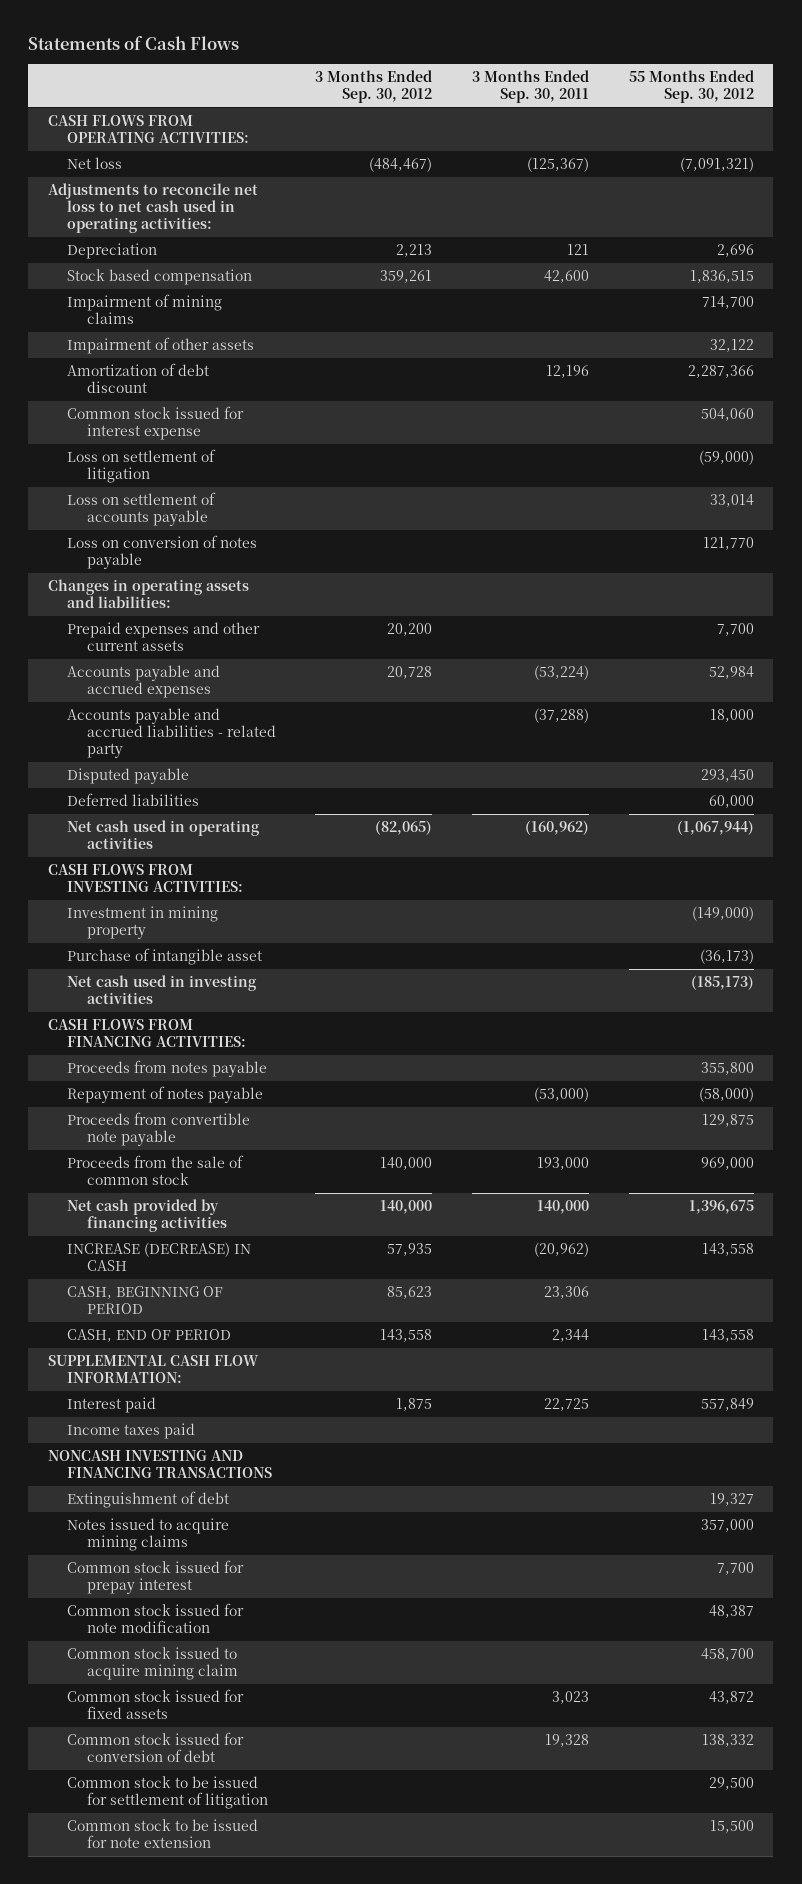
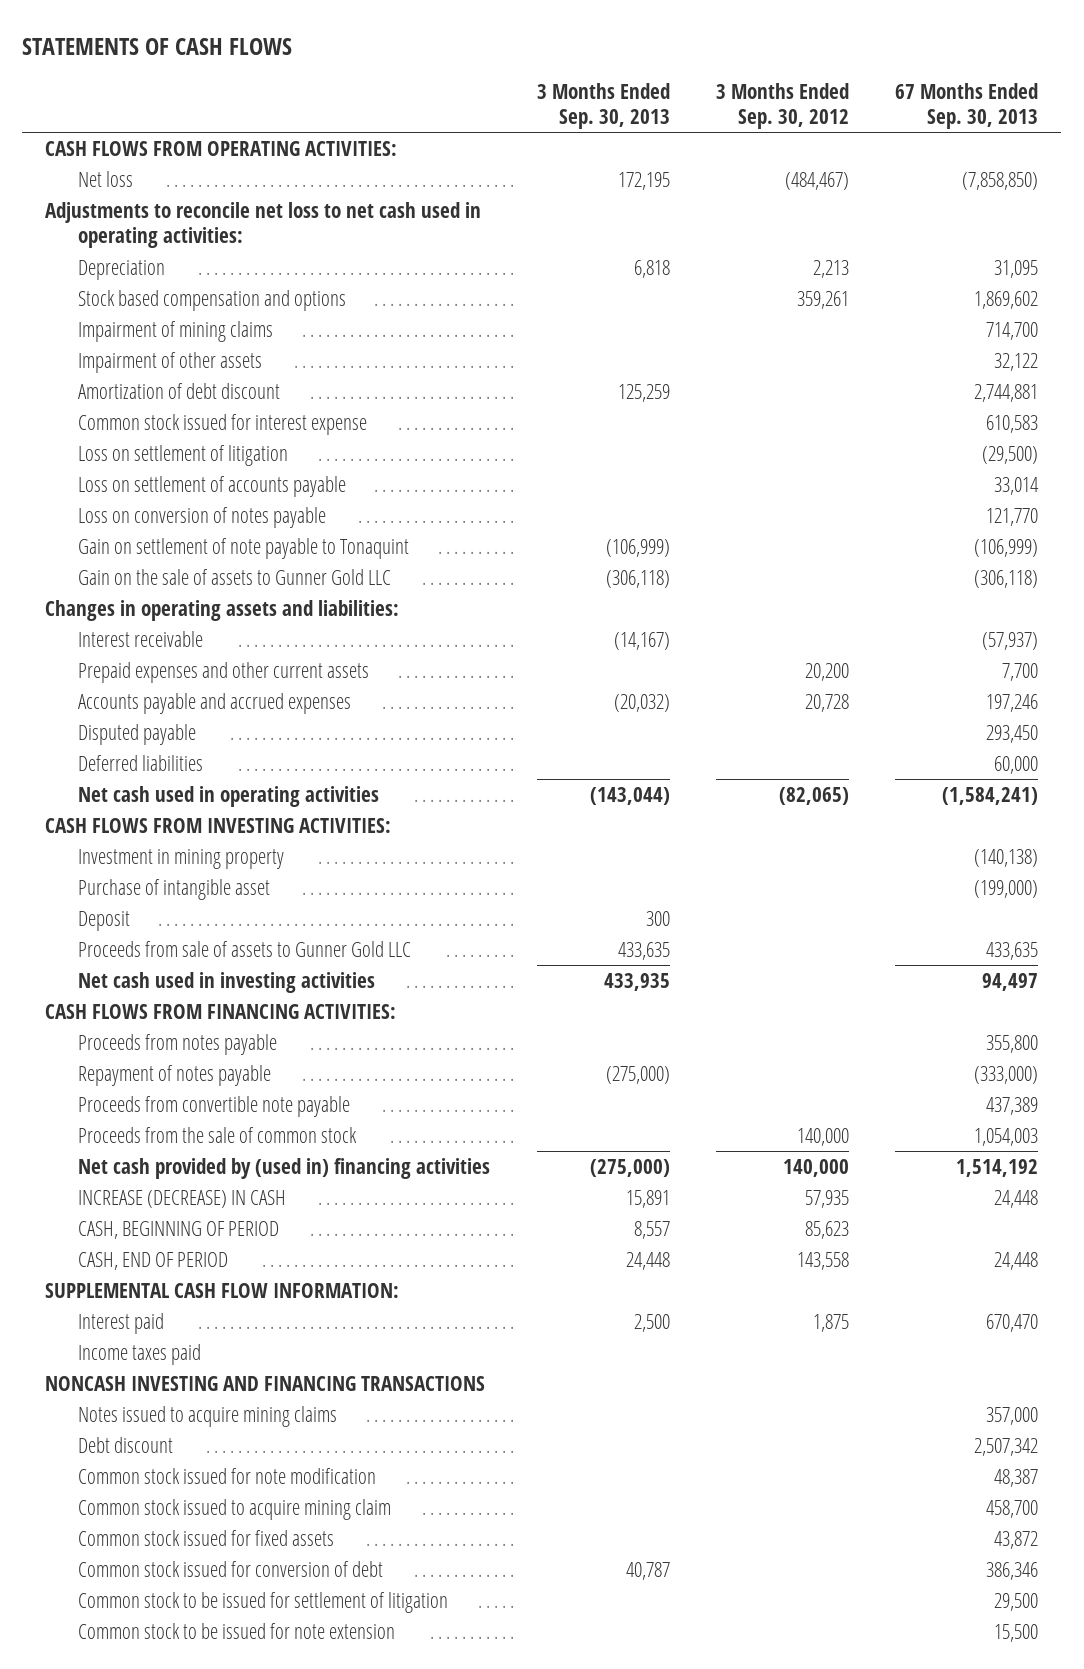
[28,36,240,51] Statements of Cash Flows -> [22,37,293,55] STATEMENTS OF CASH FLOWS
[471,70,589,104] 3 Months Ended Sep. 30, 2011 -> none
[628,70,754,104] 55 Months Ended Sep. 30, 2012 -> none
none -> [536,82,670,130] 3 Months Ended Sep. 30, 2013
none -> [895,82,1039,130] 67 Months Ended Sep. 30, 2013
[67,269,253,286] Stock based compensation -> [78,290,347,312] Stock based compensation and options
none -> [78,538,410,560] Gain on settlement of note payable to Tonaquint
none -> [78,569,392,586] Gain on the sale of assets to Gunner Gold LLC
none -> [78,631,204,648] Interest receivable
[67,708,276,758] Accounts payable and accrued liabilities - related party -> none
none -> [78,911,131,932] Deposit
none -> [78,941,412,958] Proceeds from sale of assets to Gunner Gold LLC
[67,1199,227,1232] Net cash provided by financing activities -> [78,1158,491,1180] Net cash provided by (used in) financing activities
[67,1491,230,1509] Extinguishment of debt -> none
[67,1560,245,1594] Common stock issued for prepay interest -> none
none -> [78,1437,174,1454] Debt discount

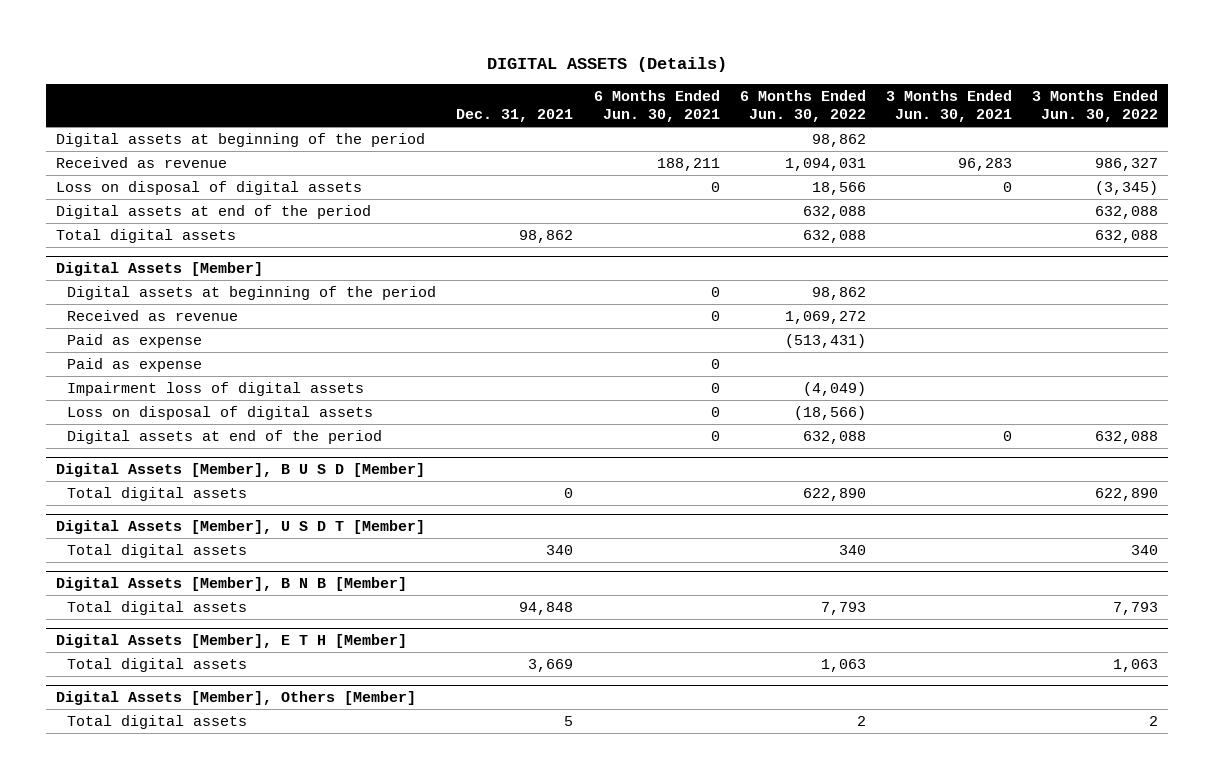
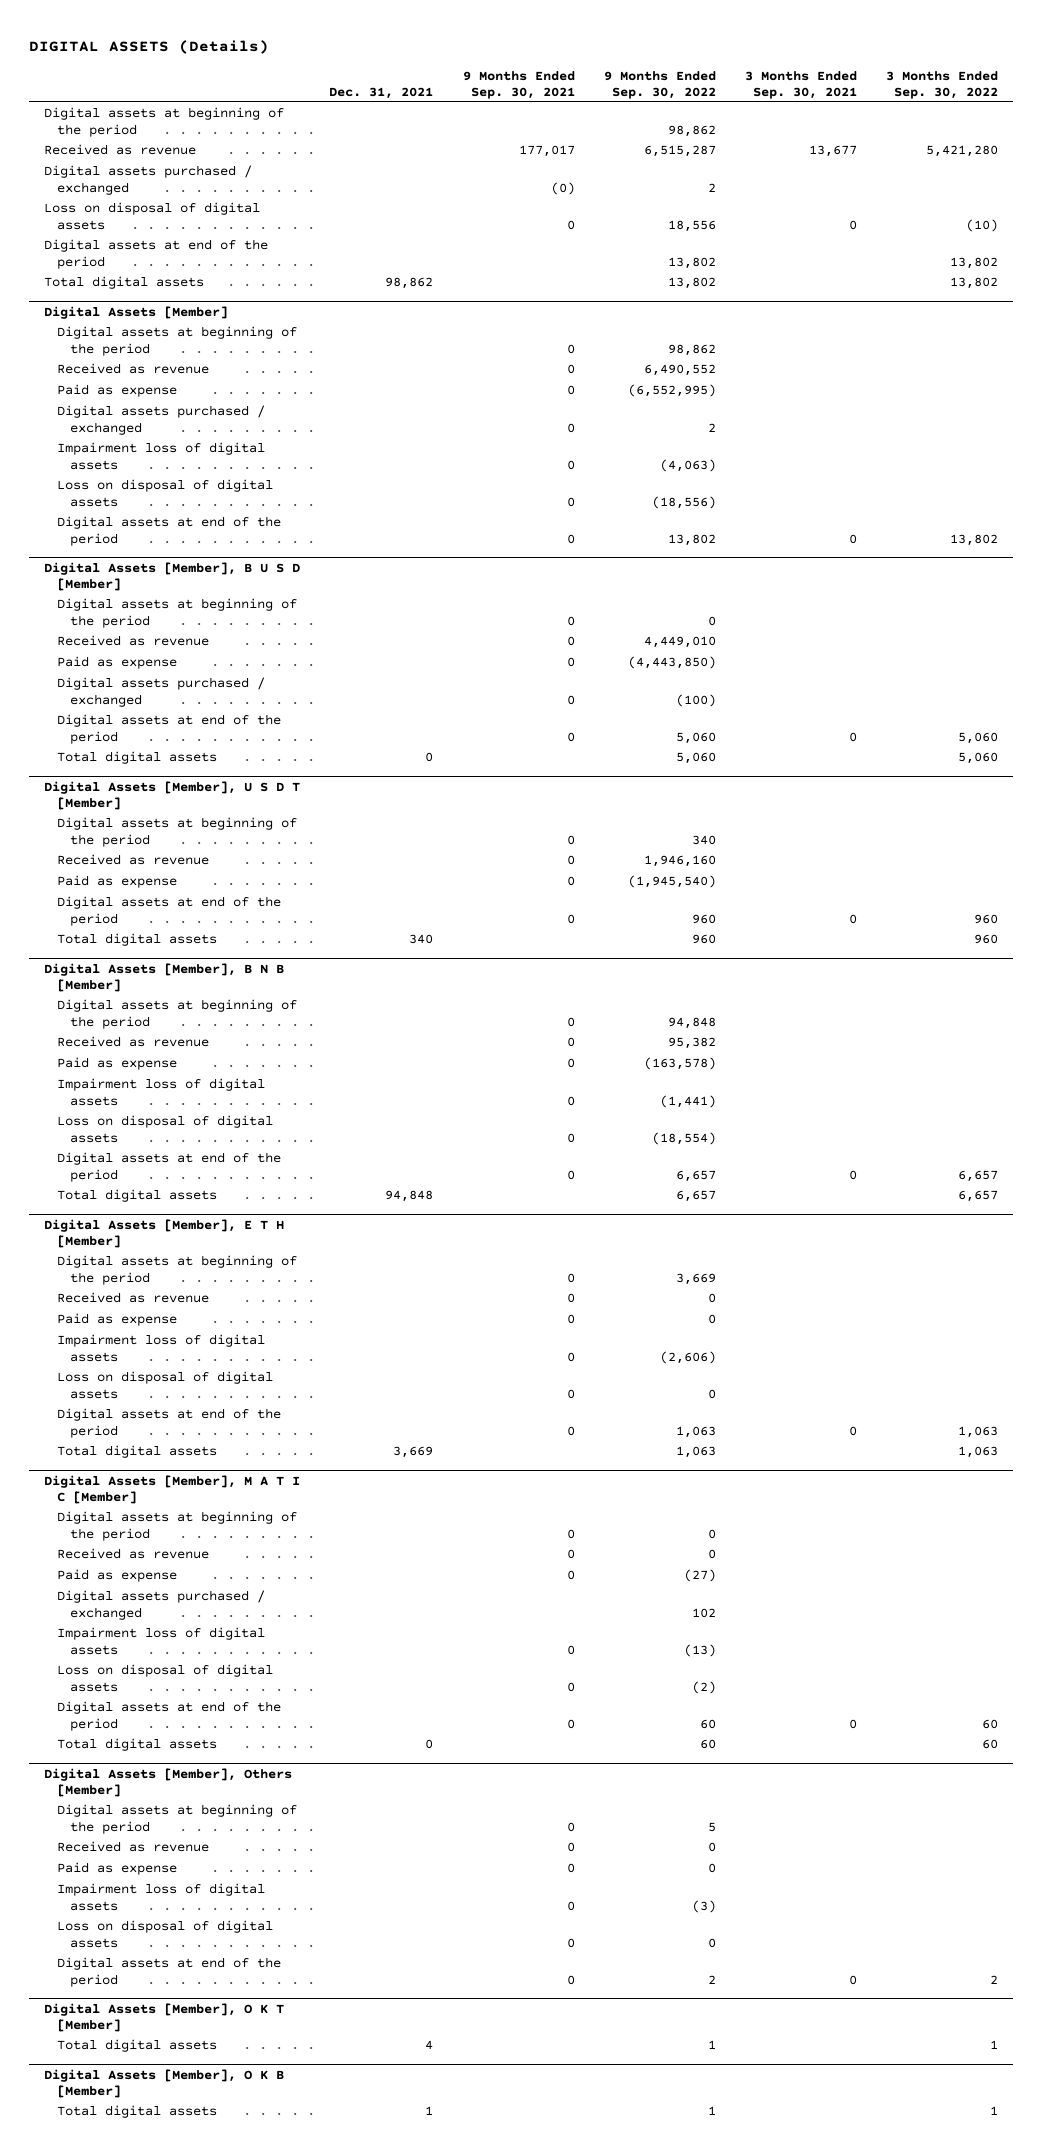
[593,89,720,123] 6 Months Ended Jun. 30, 2021 -> none
[739,89,866,123] 6 Months Ended Jun. 30, 2022 -> none
[885,89,1012,123] 3 Months Ended Jun. 30, 2021 -> none
[1031,89,1158,123] 3 Months Ended Jun. 30, 2022 -> none
none -> [462,70,575,99] 9 Months Ended Sep. 30, 2021
none -> [603,70,716,99] 9 Months Ended Sep. 30, 2022
none -> [745,70,858,99] 3 Months Ended Sep. 30, 2021
none -> [886,70,999,99] 3 Months Ended Sep. 30, 2022
none -> [44,165,253,195] Digital assets purchased / exchanged
[67,357,203,372] Paid as expense -> none
none -> [57,405,266,435] Digital assets purchased / exchanged
none -> [57,598,298,628] Digital assets at beginning of the period
none -> [57,635,210,647] Received as revenue
none -> [57,656,178,670] Paid as expense
none -> [57,677,266,707] Digital assets purchased / exchanged
none -> [57,714,282,744] Digital assets at end of the period
none -> [57,817,298,847] Digital assets at beginning of the period
none -> [57,854,210,866] Received as revenue
none -> [57,875,178,889] Paid as expense
none -> [57,896,282,926] Digital assets at end of the period
none -> [57,999,298,1029] Digital assets at beginning of the period
none -> [57,1036,210,1048] Received as revenue
none -> [57,1057,178,1071] Paid as expense
none -> [57,1078,266,1106] Impairment loss of digital assets
none -> [57,1115,274,1143] Loss on disposal of digital assets
none -> [57,1152,282,1182] Digital assets at end of the period
none -> [57,1255,298,1285] Digital assets at beginning of the period
none -> [57,1292,210,1304] Received as revenue
none -> [57,1313,178,1327] Paid as expense
none -> [57,1334,266,1362] Impairment loss of digital assets
none -> [57,1371,274,1399] Loss on disposal of digital assets
none -> [57,1408,282,1438] Digital assets at end of the period
none -> [44,1474,301,1504] Digital Assets [Member], M A T I C [Member]
none -> [57,1511,298,1541] Digital assets at beginning of the period
none -> [57,1548,210,1560] Received as revenue
none -> [57,1569,178,1583] Paid as expense
none -> [57,1590,266,1620] Digital assets purchased / exchanged
none -> [57,1627,266,1655] Impairment loss of digital assets
none -> [57,1664,274,1692] Loss on disposal of digital assets
none -> [57,1701,282,1731] Digital assets at end of the period
none -> [57,1738,218,1752] Total digital assets
[67,714,248,729] Total digital assets -> none
none -> [57,1804,298,1834] Digital assets at beginning of the period
none -> [57,1841,210,1853] Received as revenue
none -> [57,1862,178,1876] Paid as expense
none -> [57,1883,266,1911] Impairment loss of digital assets
none -> [57,1920,274,1948] Loss on disposal of digital assets
none -> [57,1957,282,1987] Digital assets at end of the period
none -> [44,2002,285,2032] Digital Assets [Member], O K T [Member]
none -> [57,2039,218,2053] Total digital assets
none -> [44,2068,285,2098] Digital Assets [Member], O K B [Member]
none -> [57,2105,218,2119] Total digital assets

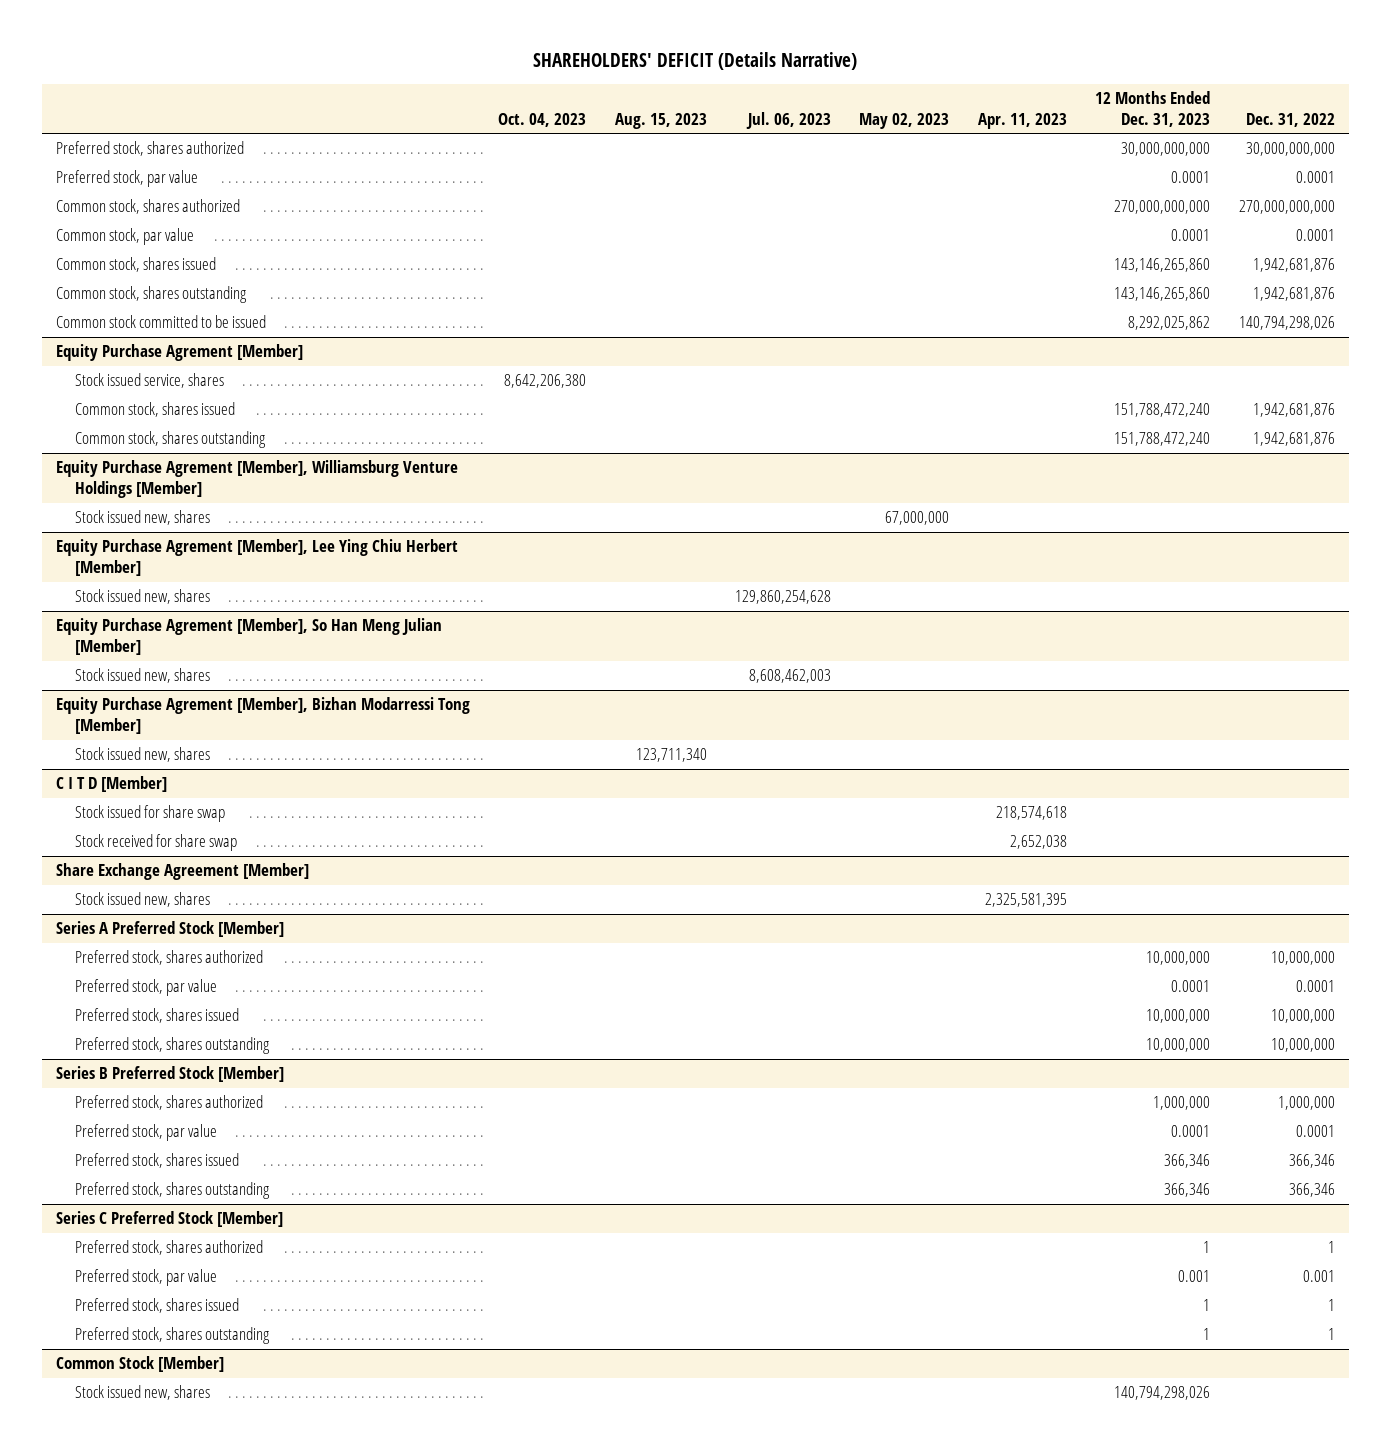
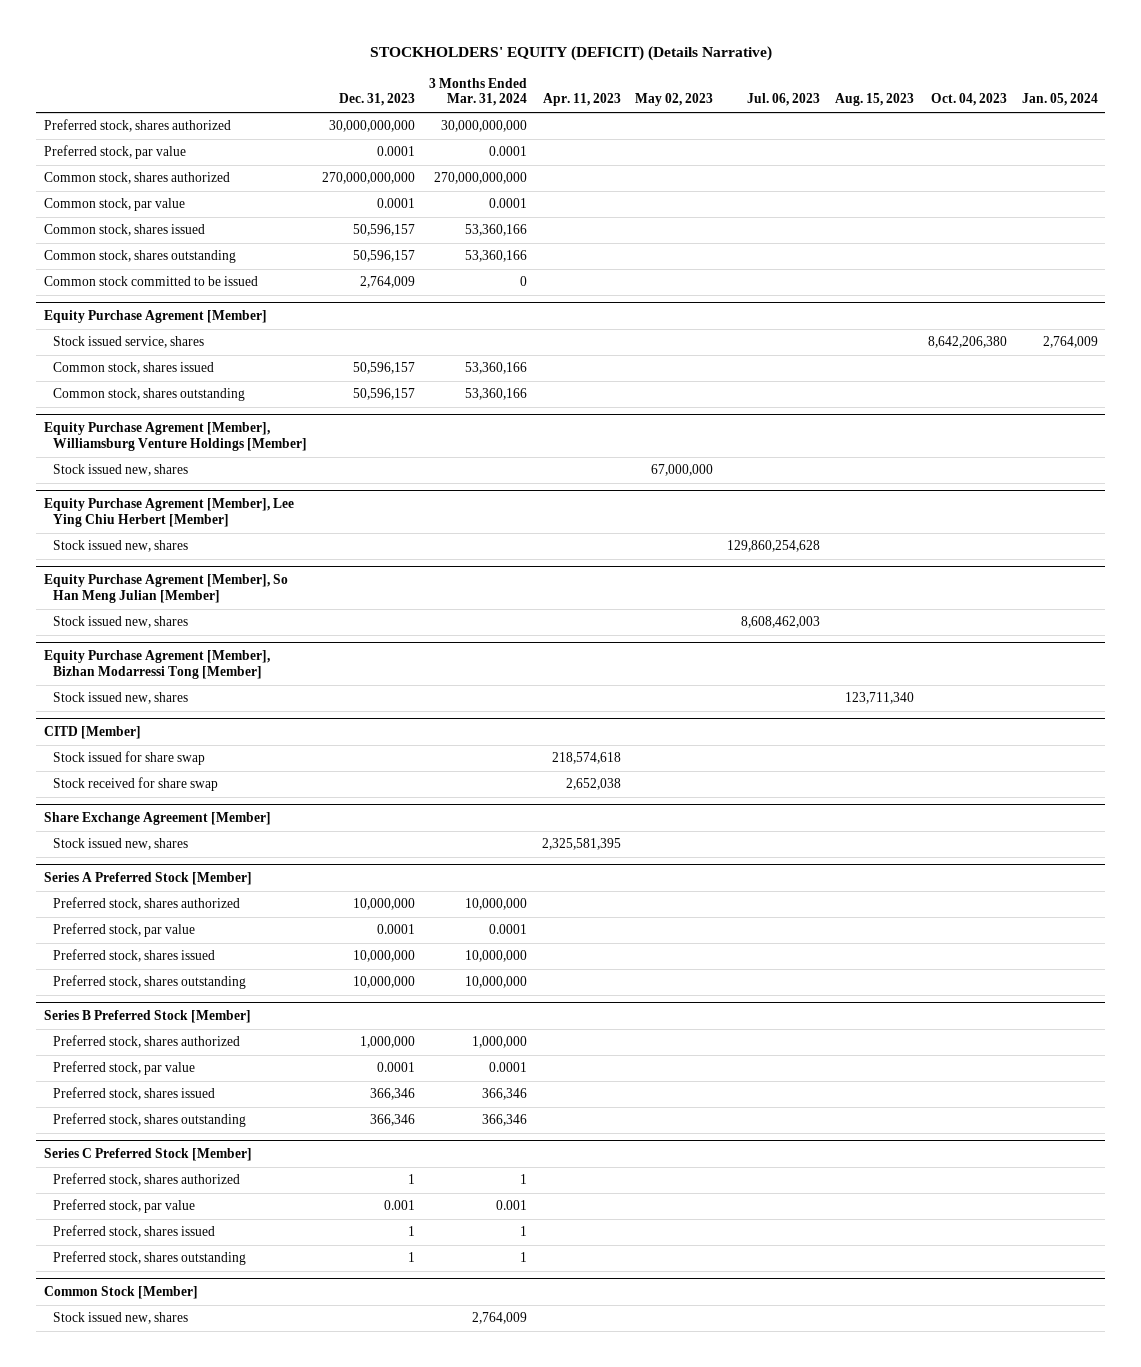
[533,52,858,71] SHAREHOLDERS' DEFICIT (Details Narrative) -> [369,46,772,62] STOCKHOLDERS' EQUITY (DEFICIT) (Details Narrative)
[1095,91,1211,127] 12 Months Ended Dec. 31, 2023 -> none
[1245,112,1335,127] Dec. 31, 2022 -> none
none -> [338,93,415,107] Dec. 31, 2023
none -> [429,77,528,107] 3 Months Ended Mar. 31, 2024
none -> [1021,93,1098,107] Jan. 05, 2024
[55,776,167,793] C I T D [Member] -> [43,726,141,740] CITD [Member]

